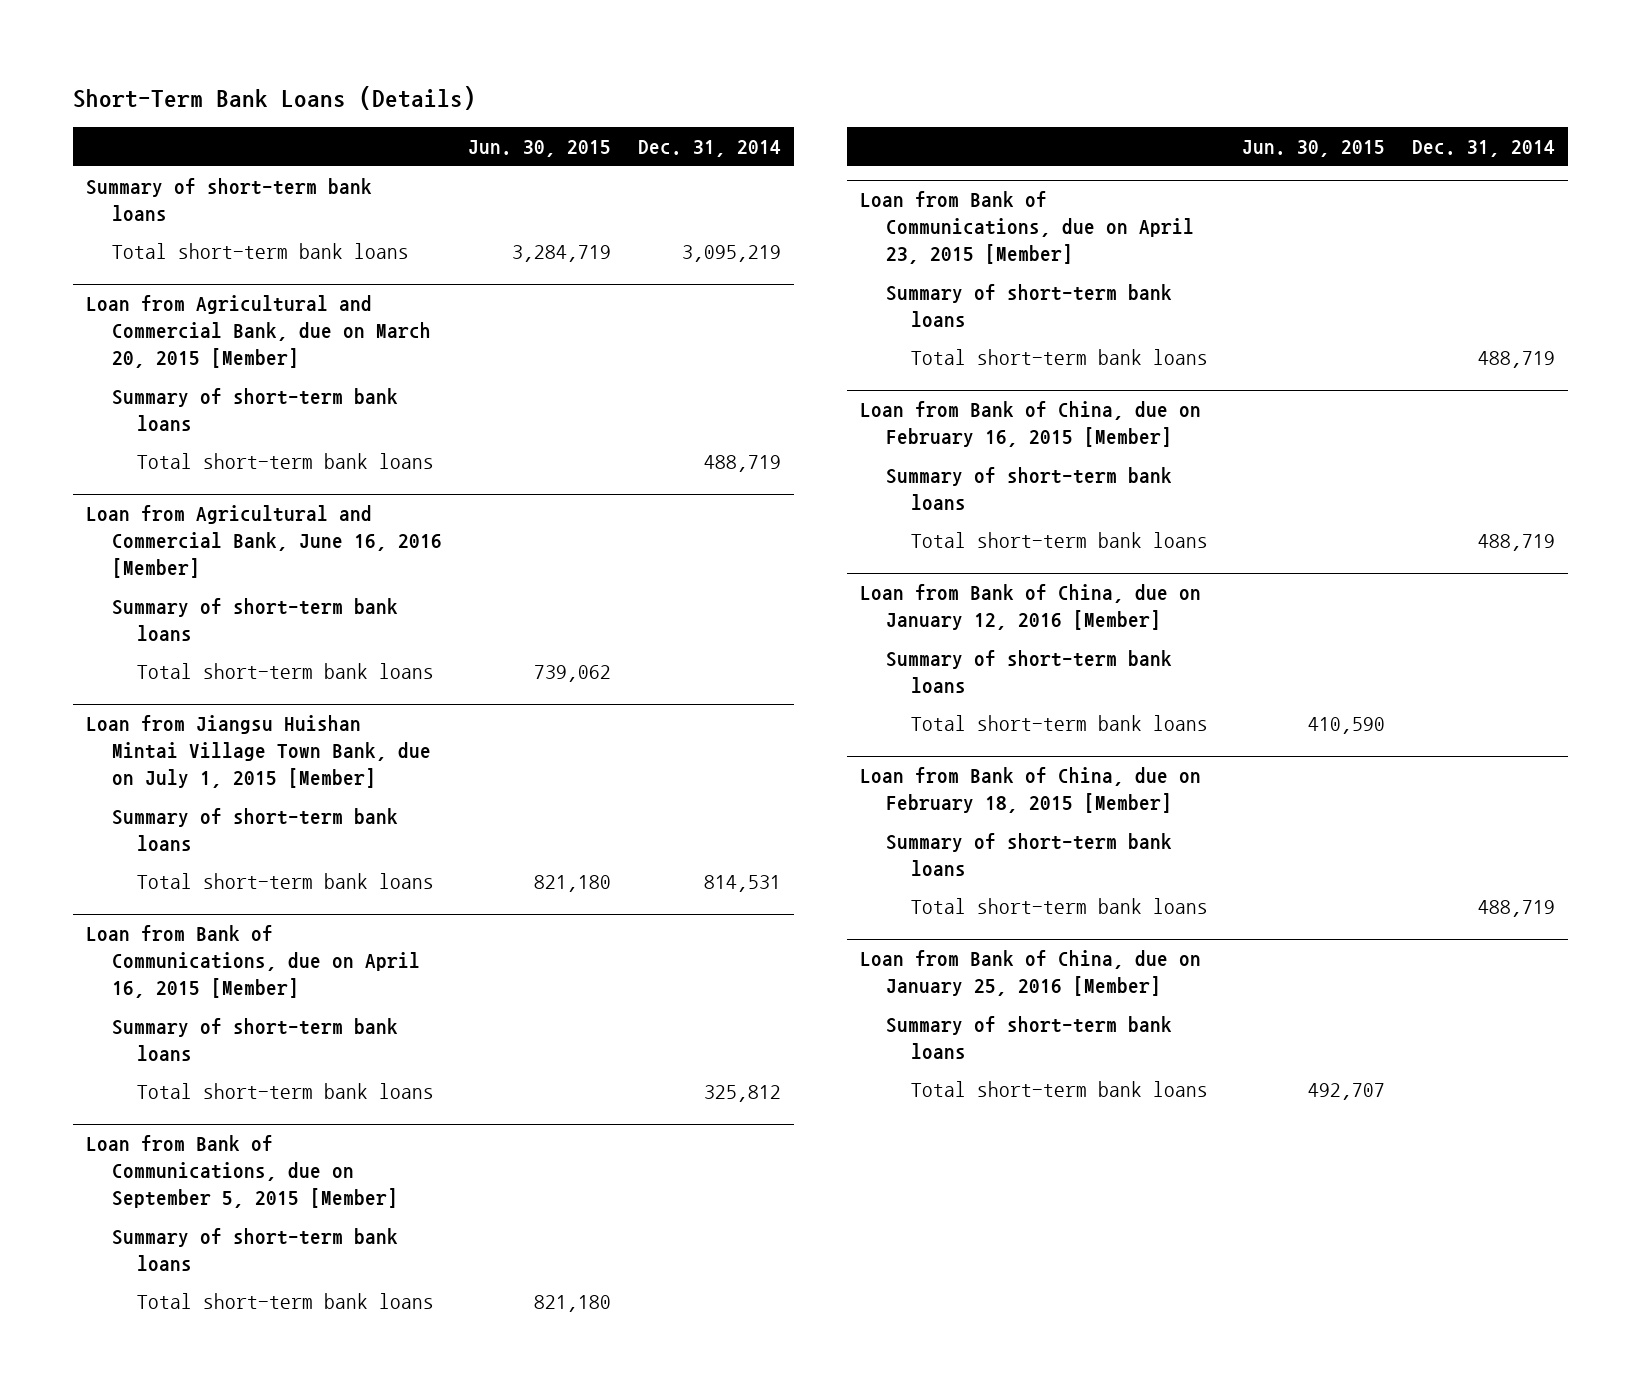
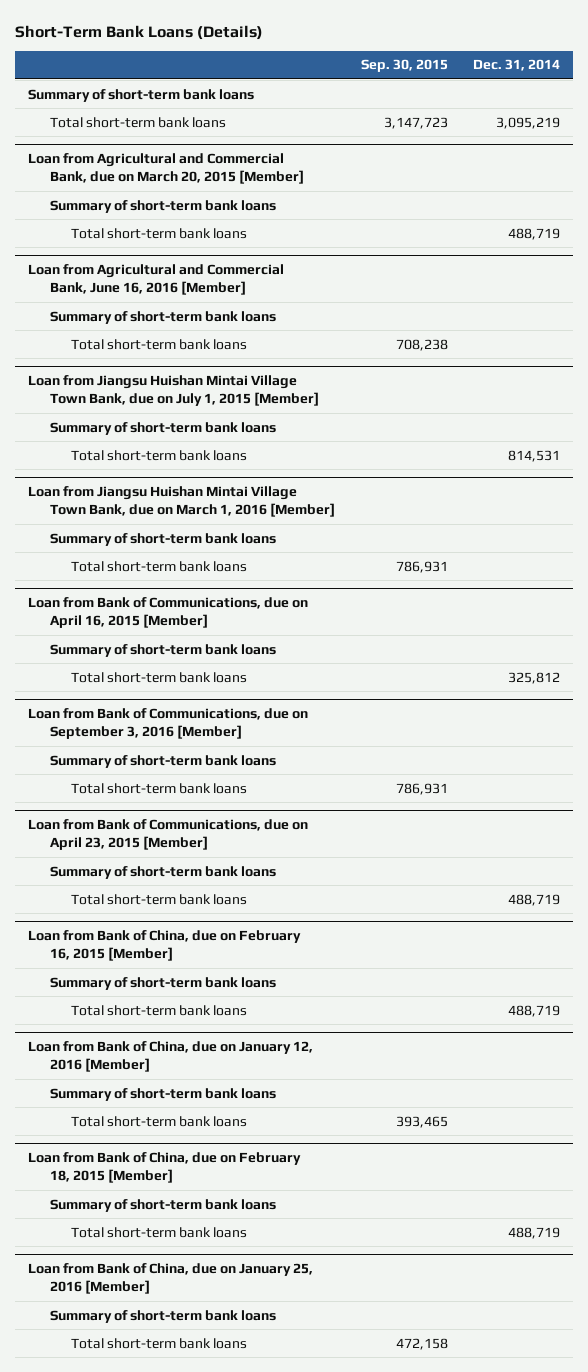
[468,140,612,158] Jun. 30, 2015 -> none
none -> [360,59,448,73] Sep. 30, 2015
none -> [28,486,335,518] Loan from Jiangsu Huishan Mintai Village Town Bank, due on March 1, 2016 [Member]
none -> [49,532,276,546] Summary of short-term bank loans
none -> [71,560,248,572] Total short-term bank loans
[86,1135,398,1209] Loan from Bank of Communications, due on September 5, 2015 [Member] -> [28,708,309,740] Loan from Bank of Communications, due on September 3, 2016 [Member]

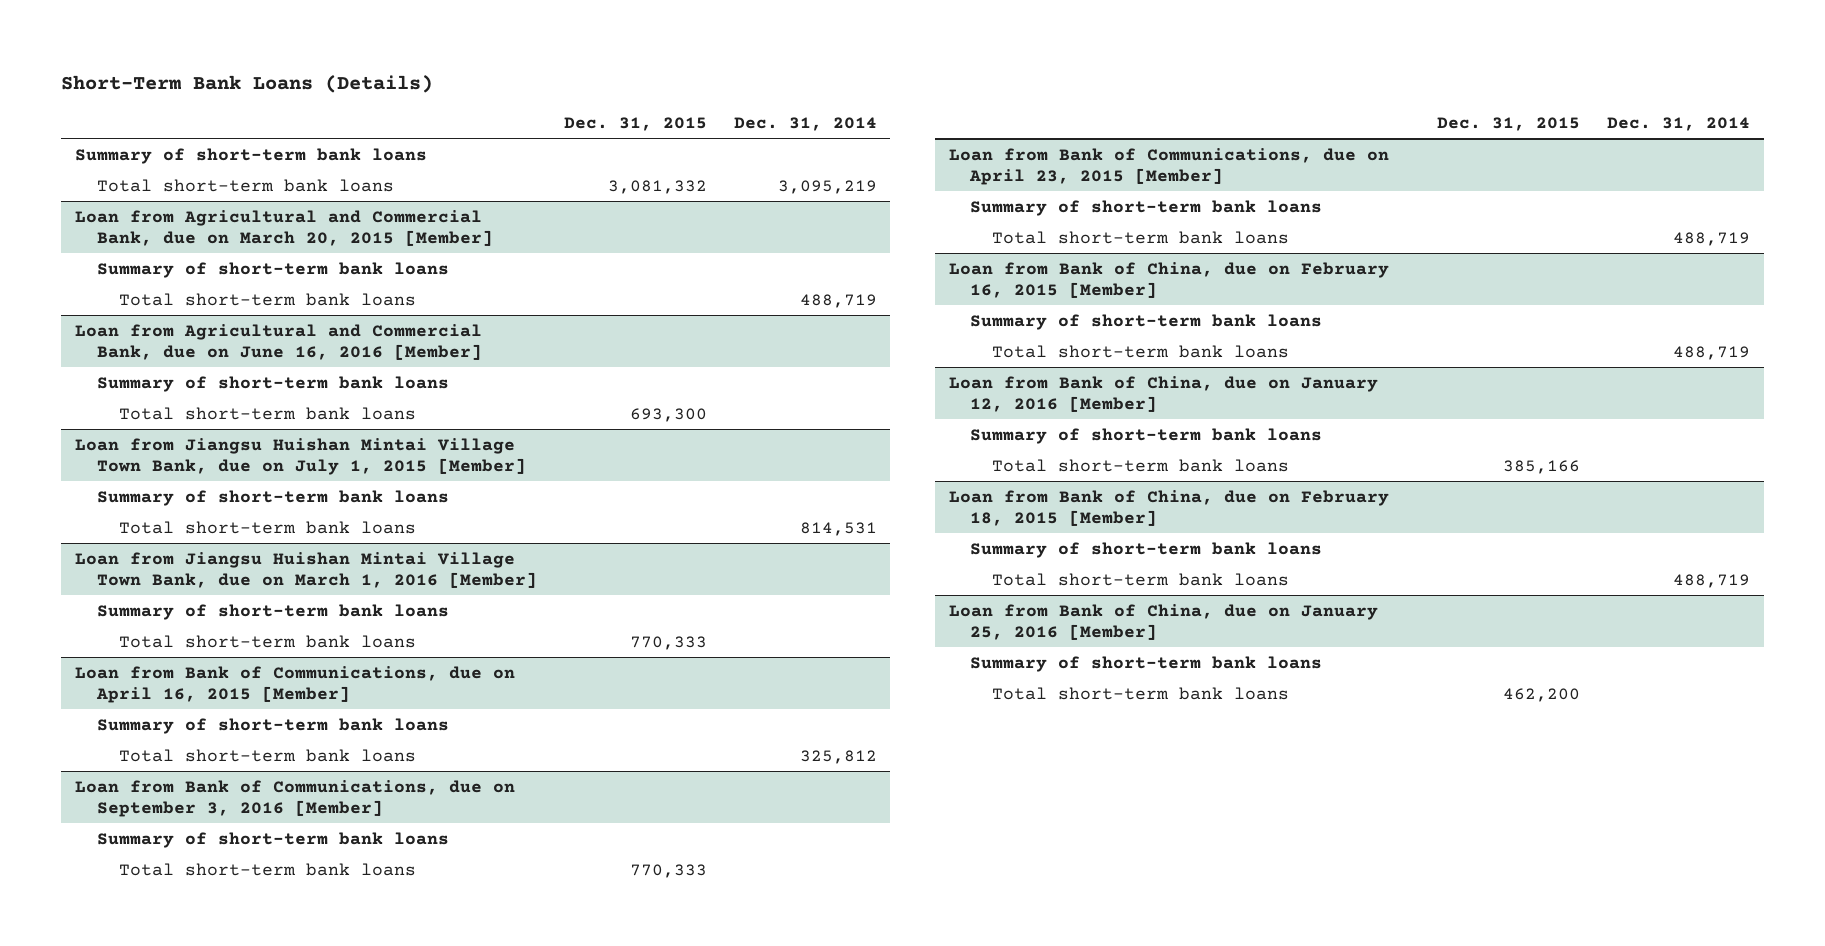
[360,59,448,73] Sep. 30, 2015 -> none
none -> [563,116,707,131] Dec. 31, 2015
[28,264,285,296] Loan from Agricultural and Commercial Bank, June 16, 2016 [Member] -> [74,323,482,360] Loan from Agricultural and Commercial Bank, due on June 16, 2016 [Member]

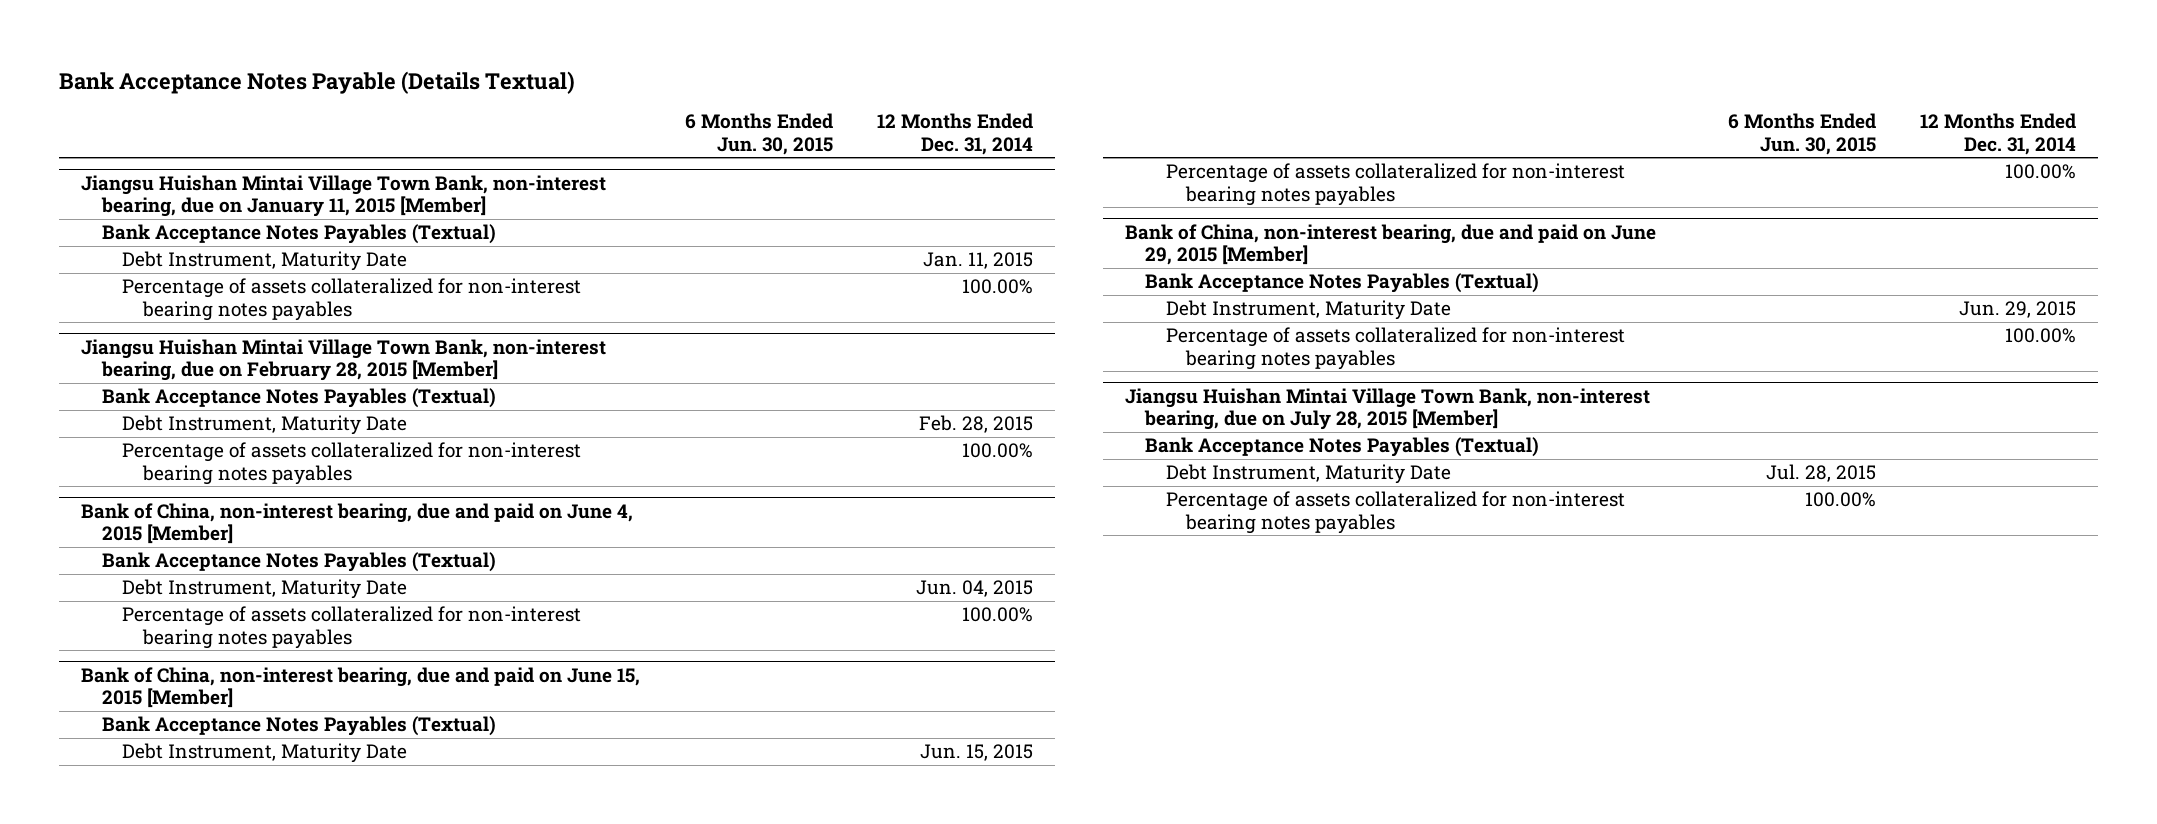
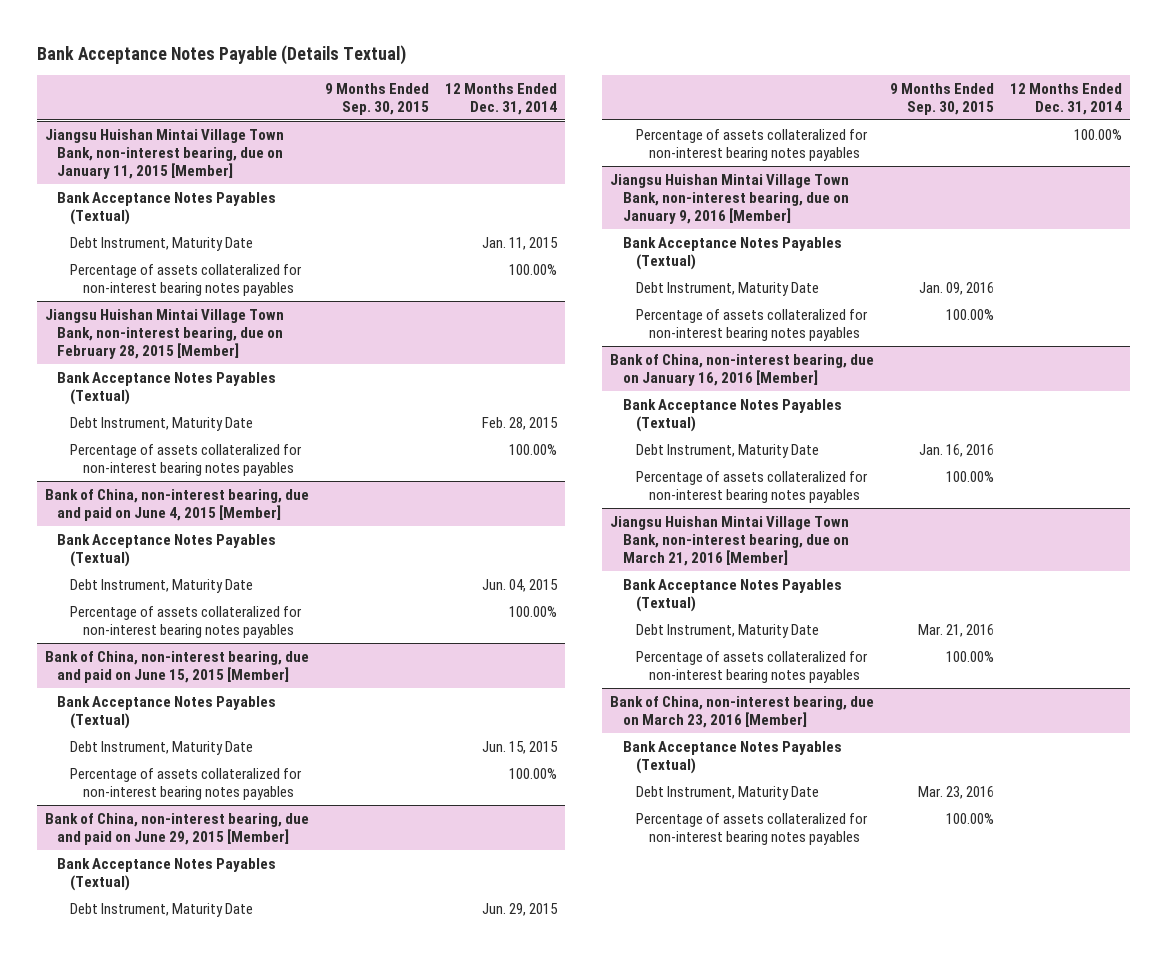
[684,113,833,155] 6 Months Ended Jun. 30, 2015 -> none
none -> [324,82,429,115] 9 Months Ended Sep. 30, 2015
[1124,387,1650,430] Jiangsu Huishan Mintai Village Town Bank, non-interest bearing, due on July 28, 2015 [Member] -> [610,173,850,224] Jiangsu Huishan Mintai Village Town Bank, non-interest bearing, due on January 9, 2016 [Member]
none -> [610,353,875,386] Bank of China, non-interest bearing, due on January 16, 2016 [Member]
none -> [623,398,843,432] Bank Acceptance Notes Payables (Textual)
none -> [636,443,820,458] Debt Instrument, Maturity Date
none -> [636,470,869,503] Percentage of assets collateralized for non-interest bearing notes payables
none -> [610,515,850,566] Jiangsu Huishan Mintai Village Town Bank, non-interest bearing, due on March 21, 2016 [Member]
none -> [623,578,843,612] Bank Acceptance Notes Payables (Textual)
none -> [636,623,820,638] Debt Instrument, Maturity Date
none -> [636,650,869,683] Percentage of assets collateralized for non-interest bearing notes payables
none -> [610,695,875,728] Bank of China, non-interest bearing, due on March 23, 2016 [Member]
none -> [623,740,843,774] Bank Acceptance Notes Payables (Textual)
none -> [636,785,820,800] Debt Instrument, Maturity Date
none -> [636,812,869,845] Percentage of assets collateralized for non-interest bearing notes payables

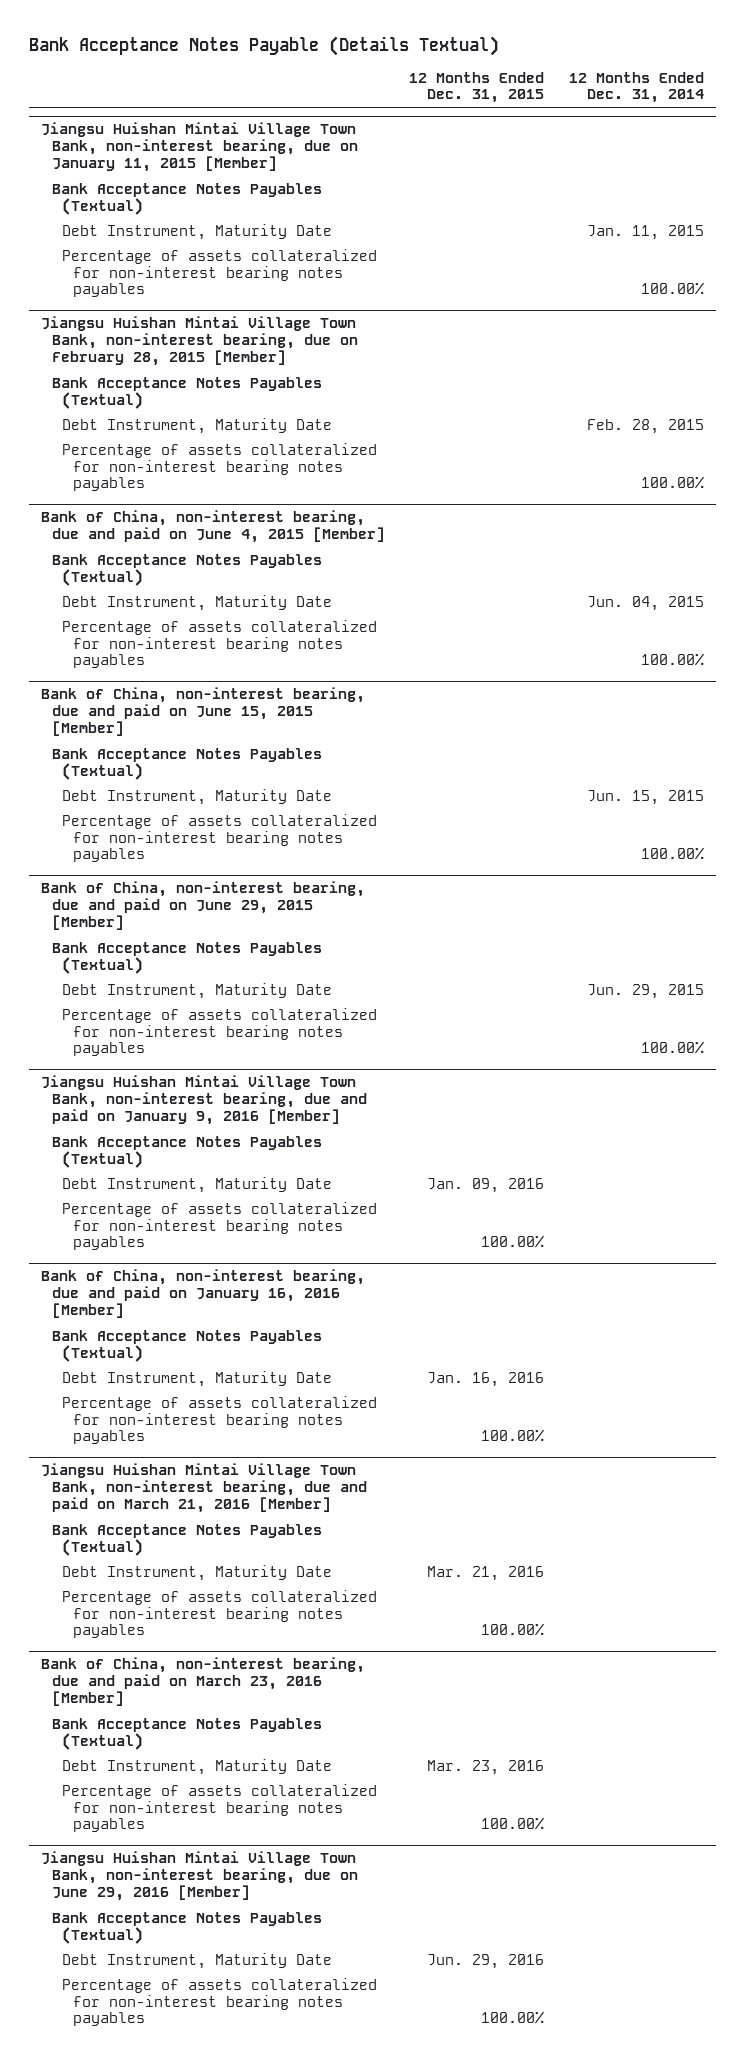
[324,82,429,115] 9 Months Ended Sep. 30, 2015 -> none
none -> [409,71,545,104] 12 Months Ended Dec. 31, 2015
[610,173,850,224] Jiangsu Huishan Mintai Village Town Bank, non-interest bearing, due on January 9, 2016 [Member] -> [40,1075,367,1125] Jiangsu Huishan Mintai Village Town Bank, non-interest bearing, due and paid on January 9, 2016 [Member]
[610,353,875,386] Bank of China, non-interest bearing, due on January 16, 2016 [Member] -> [40,1269,365,1318] Bank of China, non-interest bearing, due and paid on January 16, 2016 [Member]
[610,515,850,566] Jiangsu Huishan Mintai Village Town Bank, non-interest bearing, due on March 21, 2016 [Member] -> [40,1463,367,1513] Jiangsu Huishan Mintai Village Town Bank, non-interest bearing, due and paid on March 21, 2016 [Member]
[610,695,875,728] Bank of China, non-interest bearing, due on March 23, 2016 [Member] -> [40,1657,365,1706] Bank of China, non-interest bearing, due and paid on March 23, 2016 [Member]
none -> [40,1851,358,1901] Jiangsu Huishan Mintai Village Town Bank, non-interest bearing, due on June 29, 2016 [Member]
none -> [51,1911,322,1944] Bank Acceptance Notes Payables (Textual)
none -> [62,1952,333,1969] Debt Instrument, Maturity Date
none -> [62,1977,378,2027] Percentage of assets collateralized for non-interest bearing notes payables

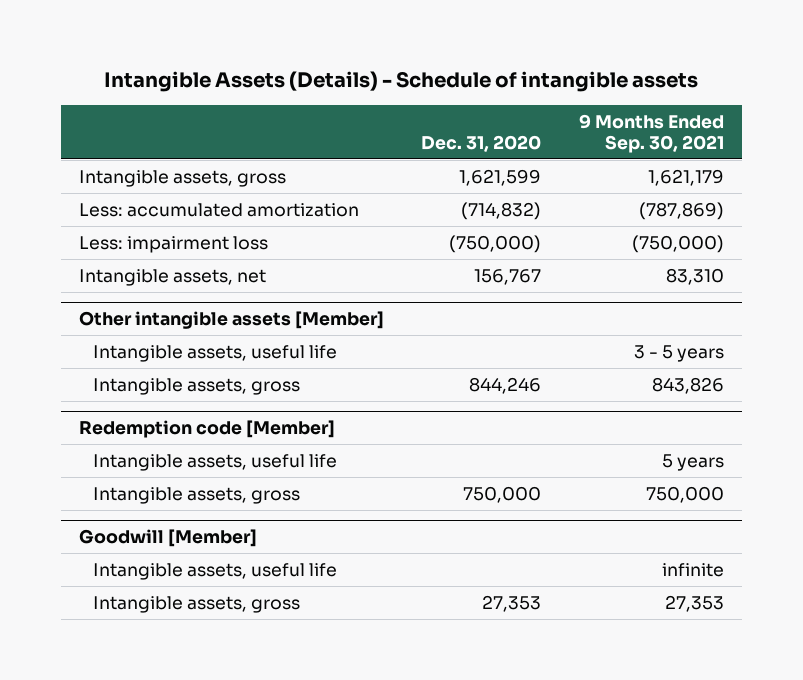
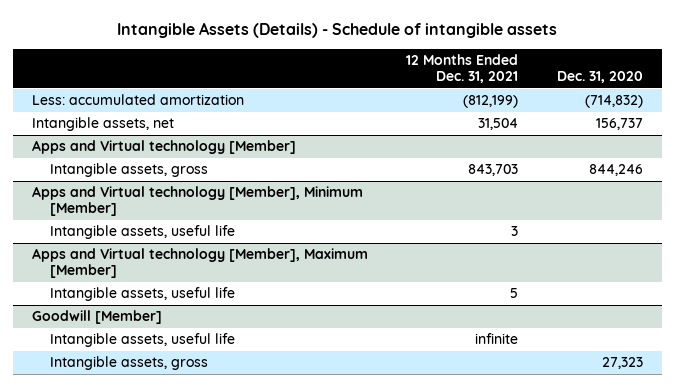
[578,113,724,153] 9 Months Ended Sep. 30, 2021 -> none
none -> [406,53,519,83] 12 Months Ended Dec. 31, 2021
[79,169,287,187] Intangible assets, gross -> none
[79,235,269,253] Less: impairment loss -> none
[92,344,337,362] Intangible assets, useful life -> none
[474,268,542,285] 156,767 -> [595,118,643,131] 156,737
[79,311,385,330] Other intangible assets [Member] -> [32,140,297,155] Apps and Virtual technology [Member]
[79,420,336,439] Redemption code [Member] -> none
[92,453,337,471] Intangible assets, useful life -> none
[92,486,300,504] Intangible assets, gross -> none
none -> [32,186,364,217] Apps and Virtual technology [Member], Minimum [Member]
none -> [50,225,236,240] Intangible assets, useful life
none -> [32,248,369,279] Apps and Virtual technology [Member], Maximum [Member]
none -> [50,287,236,302] Intangible assets, useful life
[482,594,542,612] 27,353 -> [601,357,643,370] 27,323

